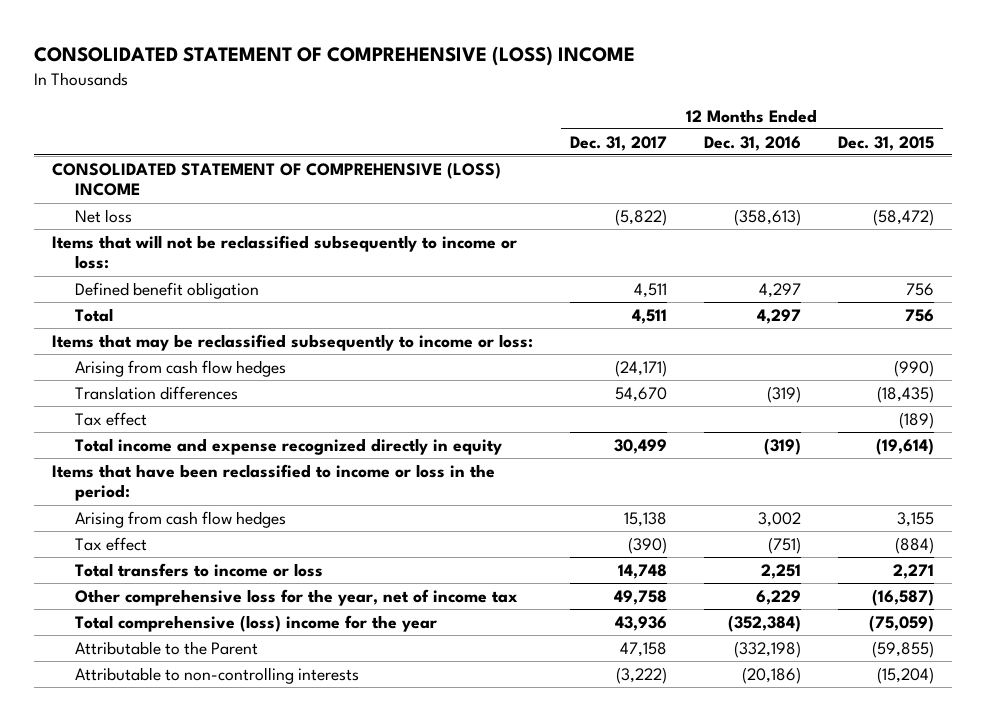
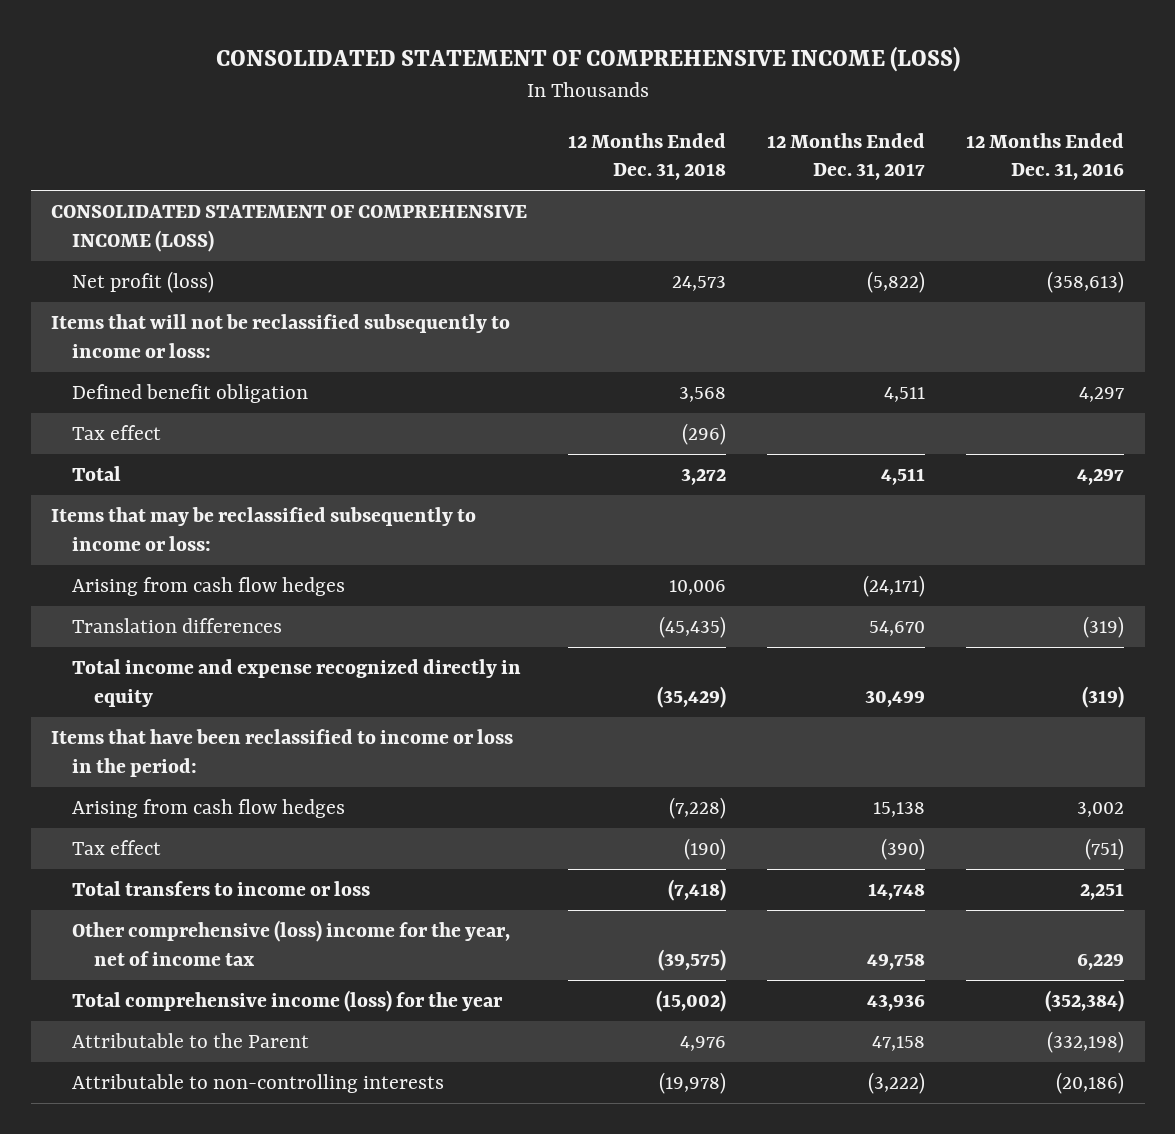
[33,46,635,67] CONSOLIDATED STATEMENT OF COMPREHENSIVE (LOSS) INCOME -> [215,46,960,73] CONSOLIDATED STATEMENT OF COMPREHENSIVE INCOME (LOSS)
[838,135,935,151] Dec. 31, 2015 -> none
none -> [568,132,727,181] 12 Months Ended Dec. 31, 2018
[52,161,502,197] CONSOLIDATED STATEMENT OF COMPREHENSIVE (LOSS) INCOME -> [51,205,528,252] CONSOLIDATED STATEMENT OF COMPREHENSIVE INCOME (LOSS)
[74,208,132,223] Net loss -> [72,271,215,294] Net profit (loss)
[74,411,147,426] Tax effect -> [72,425,162,441] Tax effect
[74,588,518,606] Other comprehensive loss for the year, net of income tax -> [72,920,511,966] Other comprehensive (loss) income for the year, net of income tax
[74,614,437,632] Total comprehensive (loss) income for the year -> [72,990,504,1013] Total comprehensive income (loss) for the year

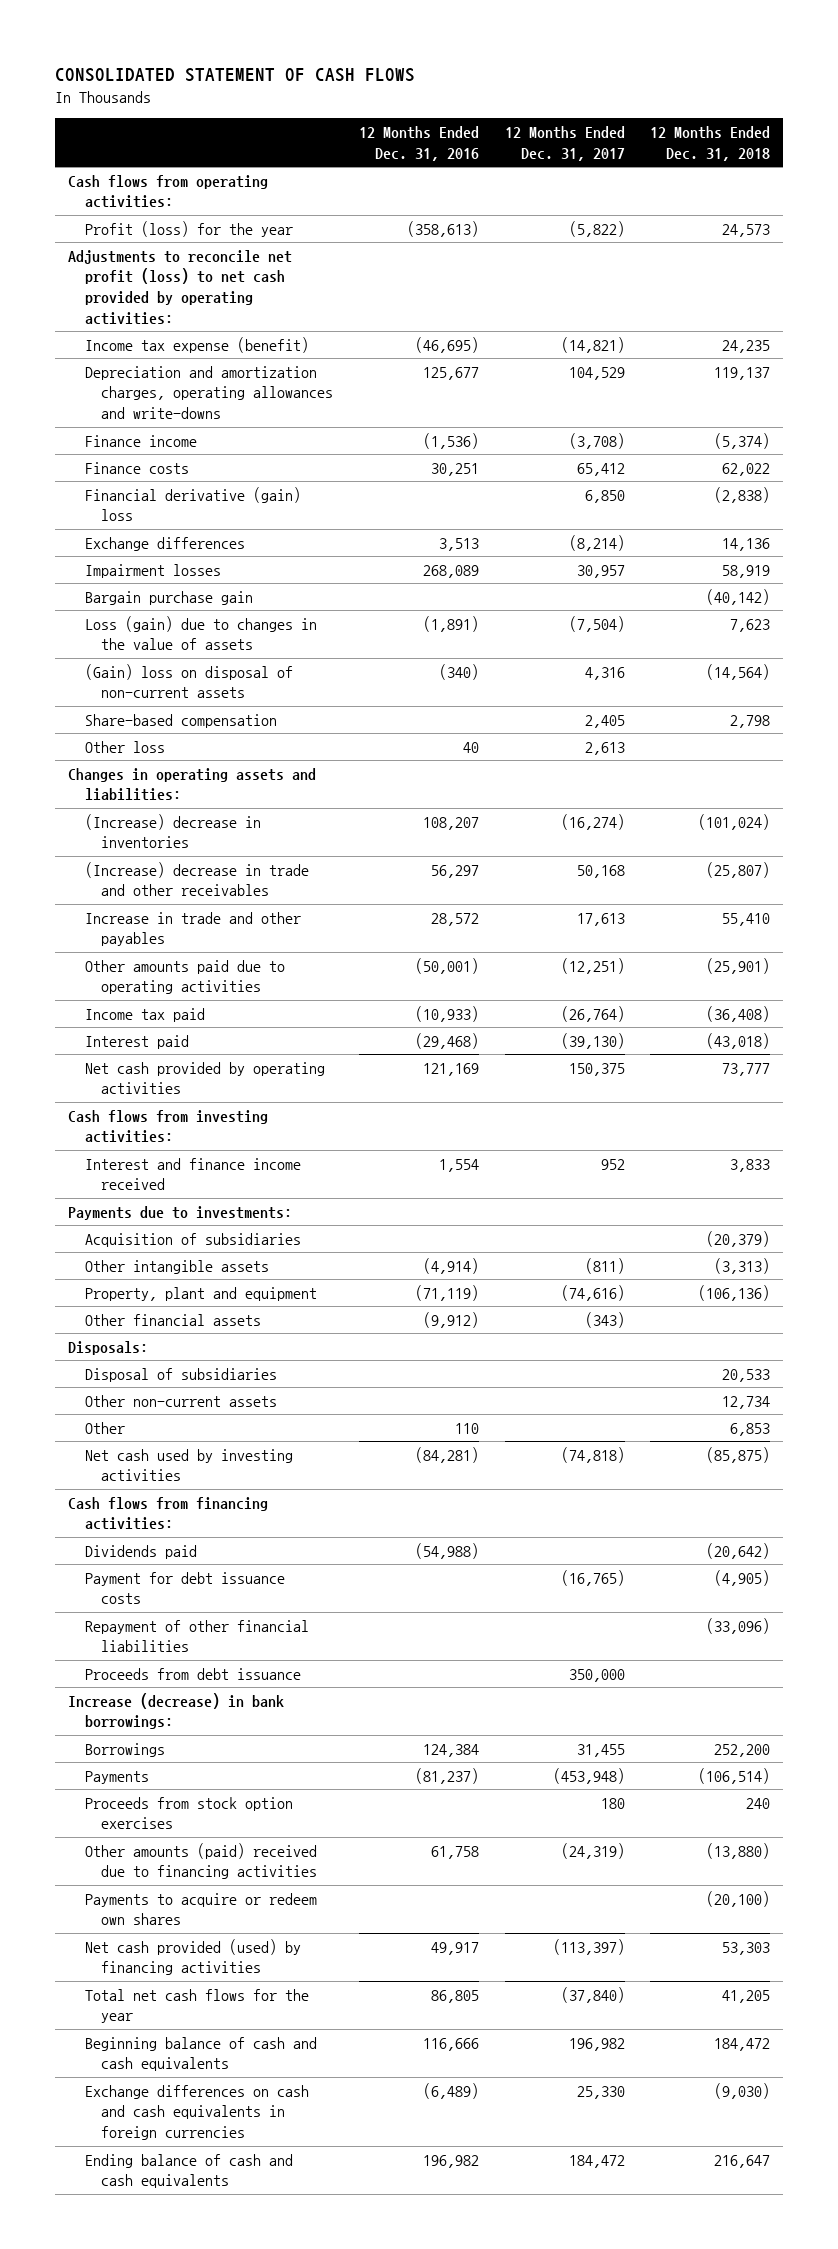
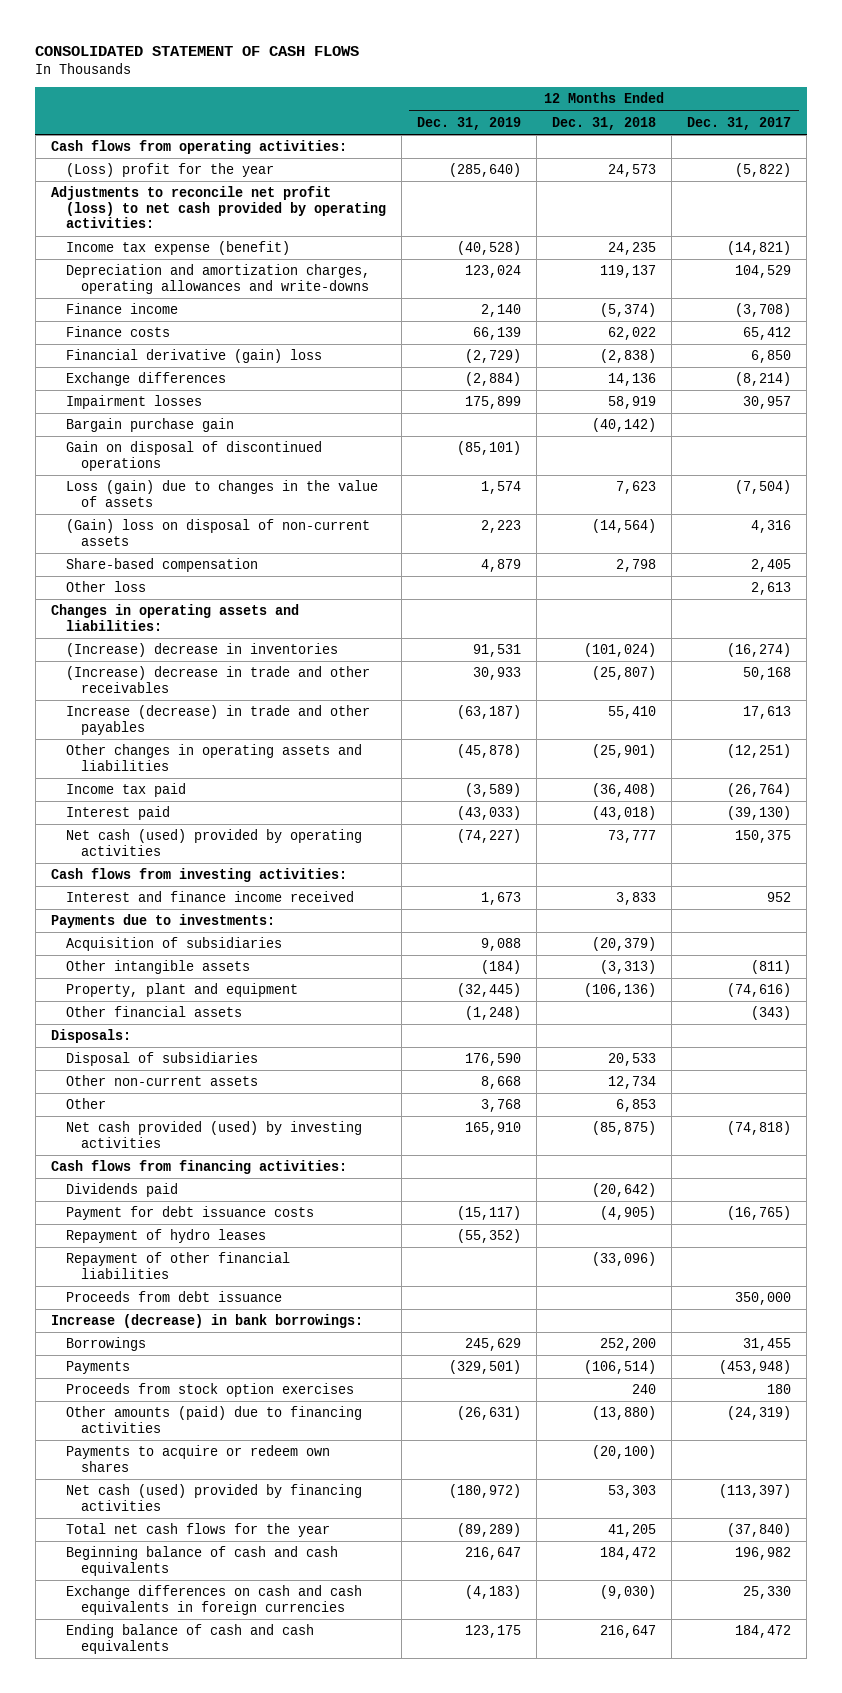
[358,125,479,161] 12 Months Ended Dec. 31, 2016 -> none
none -> [416,116,521,130] Dec. 31, 2019
[84,220,293,237] Profit (loss) for the year -> [65,163,274,178] (Loss) profit for the year
none -> [65,441,322,471] Gain on disposal of discontinued operations
[84,911,301,947] Increase in trade and other payables -> [65,705,370,735] Increase (decrease) in trade and other payables
[84,959,285,995] Other amounts paid due to operating activities -> [65,744,362,771] Other changes in operating assets and liabilities
[84,1061,325,1095] Net cash provided by operating activities -> [65,829,362,856] Net cash (used) provided by operating activities
[84,1448,293,1482] Net cash used by investing activities -> [65,1121,362,1148] Net cash provided (used) by investing activities
none -> [65,1229,266,1244] Repayment of hydro leases
[84,1842,318,1880] Other amounts (paid) received due to financing activities -> [65,1406,362,1433] Other amounts (paid) due to financing activities
[84,1938,301,1976] Net cash provided (used) by financing activities -> [65,1484,362,1511] Net cash (used) provided by financing activities

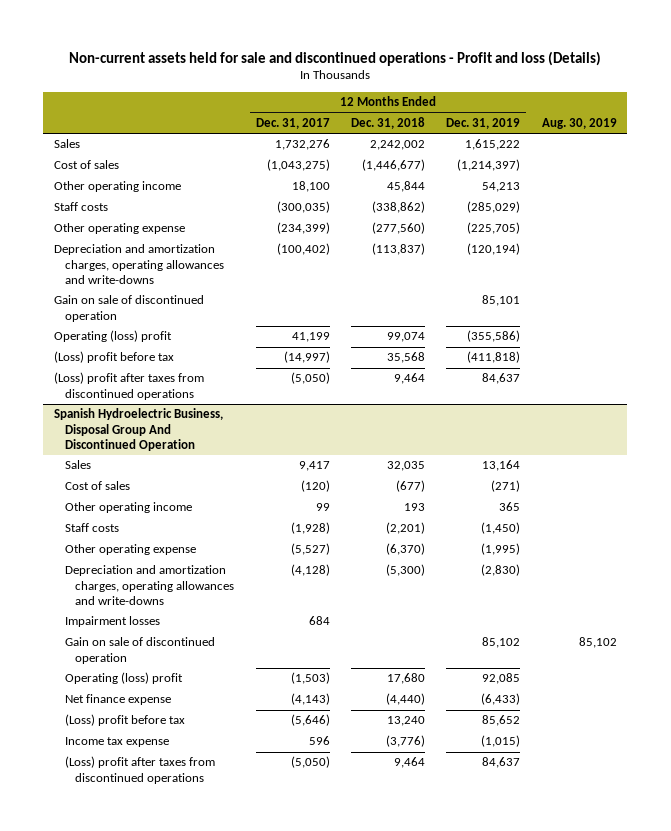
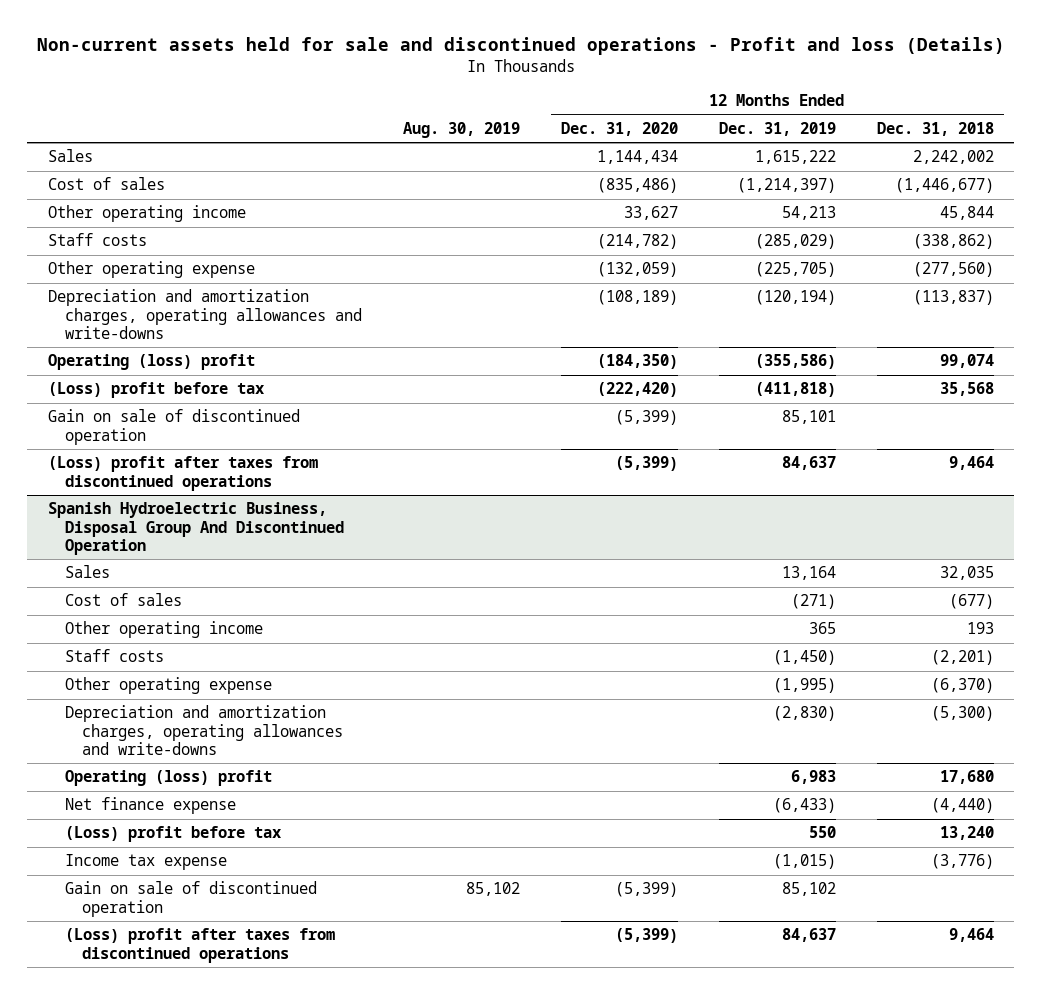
[255,117,330,129] Dec. 31, 2017 -> none
none -> [560,121,678,136] Dec. 31, 2020
[53,295,204,322] Gain on sale of discontinued operation -> [47,409,300,445] Gain on sale of discontinued operation
[64,616,160,628] Impairment losses -> none
[482,673,521,685] 92,085 -> [790,770,836,785] 6,983
[482,715,521,727] 85,652 -> [808,826,836,839] 550
[64,637,215,664] Gain on sale of discontinued operation -> [64,881,317,917] Gain on sale of discontinued operation

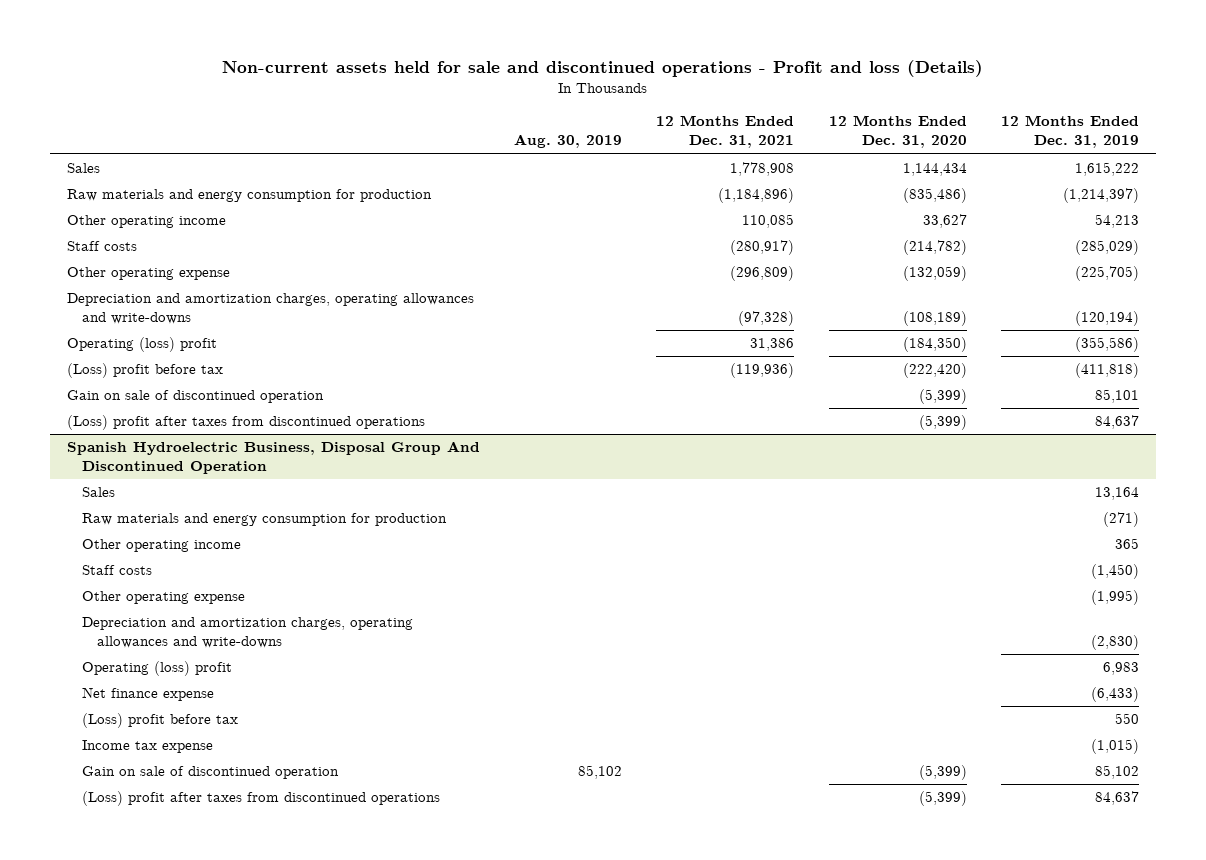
[876,121,994,136] Dec. 31, 2018 -> none
none -> [656,115,795,149] 12 Months Ended Dec. 31, 2021
[47,177,165,191] Cost of sales -> [67,189,433,203] Raw materials and energy consumption for production
[64,593,182,607] Cost of sales -> [82,513,448,527] Raw materials and energy consumption for production

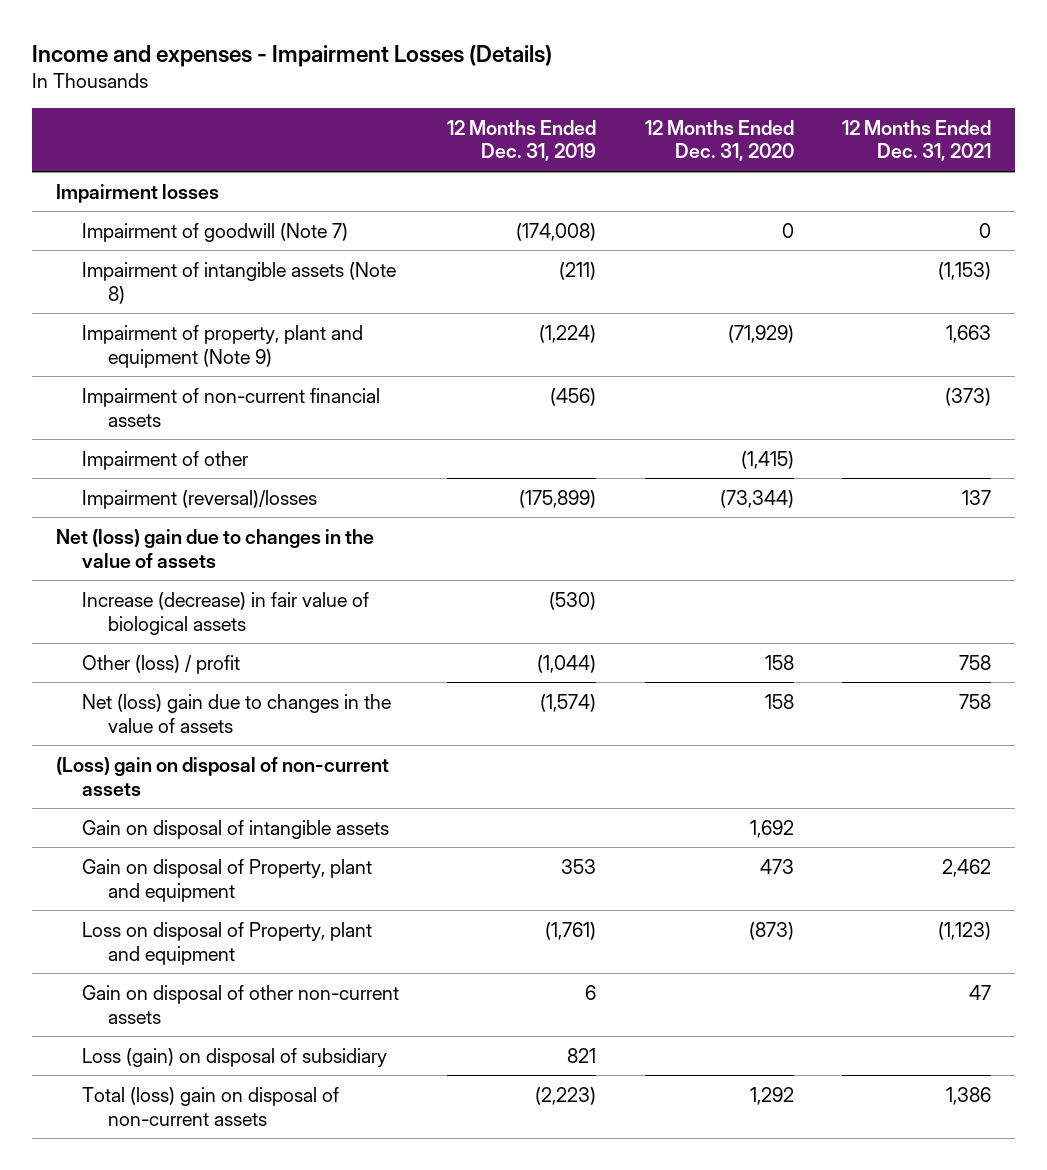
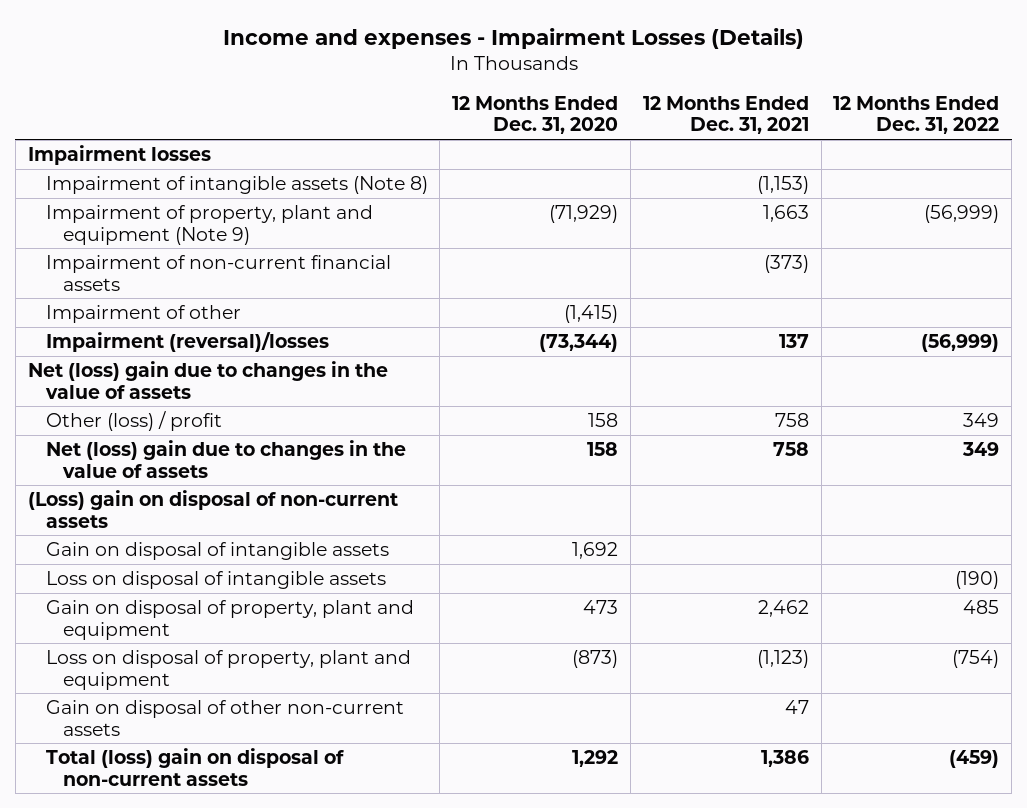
[447,119,597,162] 12 Months Ended Dec. 31, 2019 -> none
none -> [833,95,1000,135] 12 Months Ended Dec. 31, 2022
[81,222,348,242] Impairment of goodwill (Note 7) -> none
[81,591,369,635] Increase (decrease) in fair value of biological assets -> none
none -> [45,570,386,589] Loss on disposal of intangible assets
[81,858,372,902] Gain on disposal of Property, plant and equipment -> [45,599,414,640] Gain on disposal of property, plant and equipment
[81,921,372,965] Loss on disposal of Property, plant and equipment -> [45,649,411,690] Loss on disposal of property, plant and equipment
[81,1047,387,1067] Loss (gain) on disposal of subsidiary -> none

